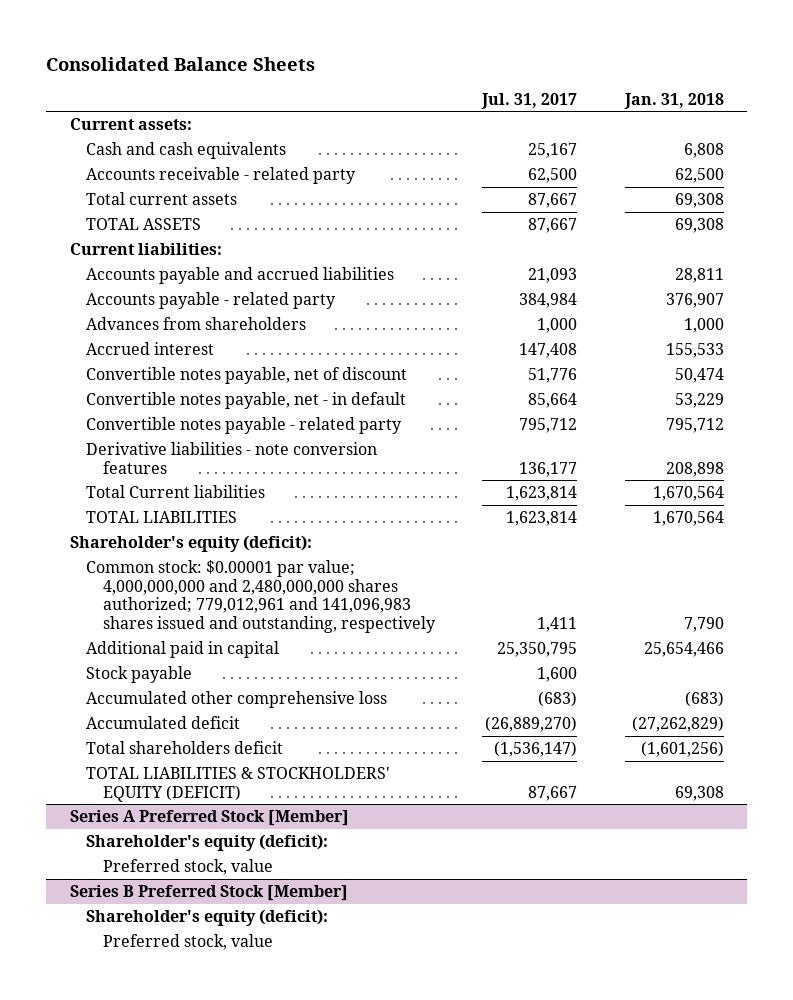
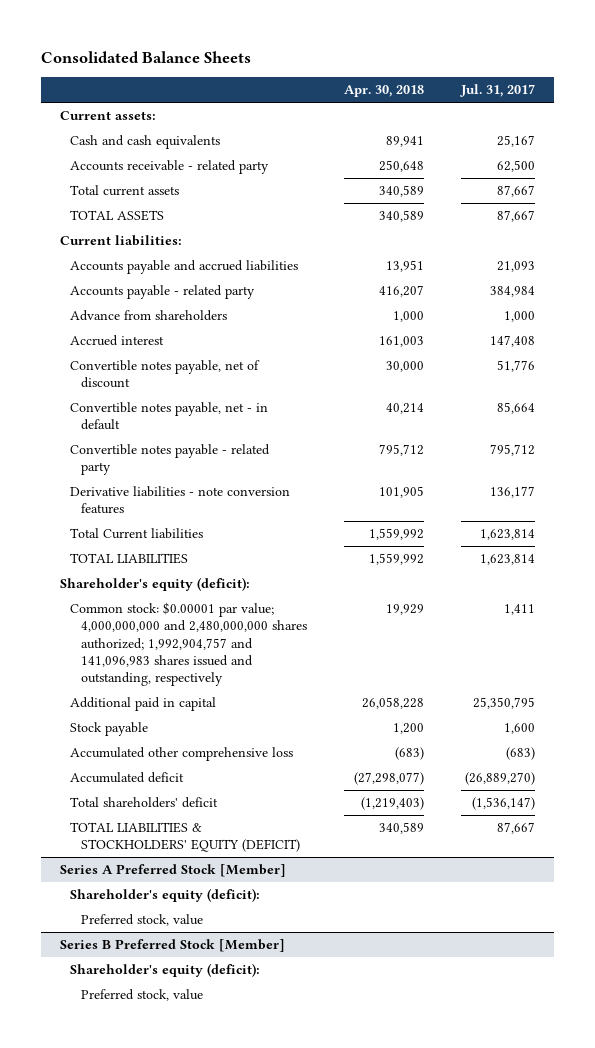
[623,92,724,109] Jan. 31, 2018 -> none
none -> [343,85,424,98] Apr. 30, 2018
[86,317,307,331] Advances from shareholders -> [70,310,228,322] Advance from shareholders
[86,560,436,634] Common stock: $0.00001 par value; 4,000,000,000 and 2,480,000,000 shares authorized; 779,012,961 and 141,096,983 shares issued and outstanding, respectively -> [70,602,307,687] Common stock: $0.00001 par value; 4,000,000,000 and 2,480,000,000 shares authorized; 1,992,904,757 and 141,096,983 shares issued and outstanding, respectively
[86,741,284,755] Total shareholders deficit -> [70,797,219,809] Total shareholders' deficit

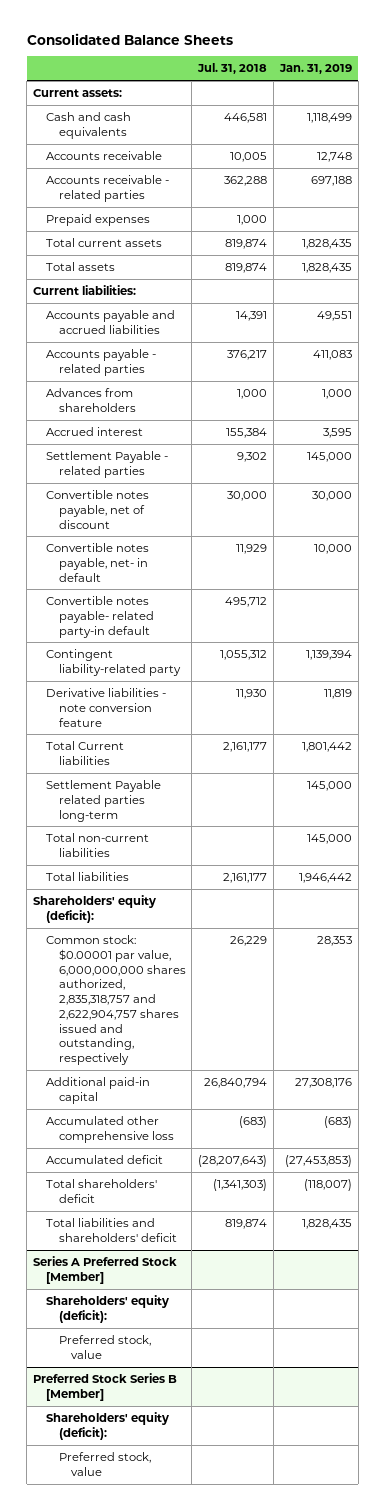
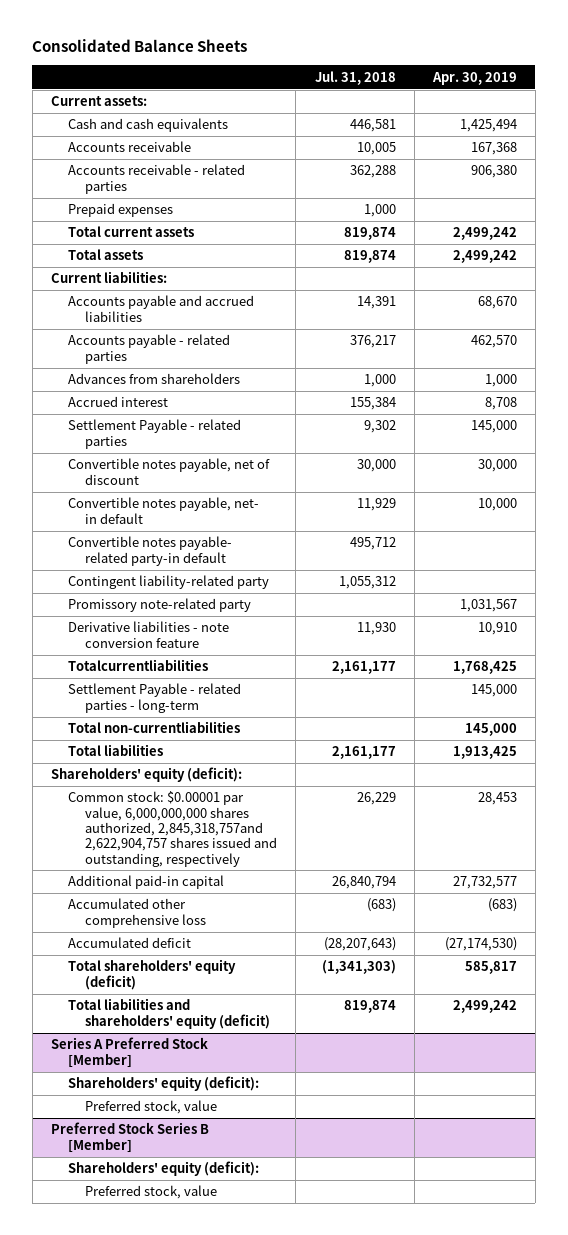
[279,64,353,75] Jan. 31, 2019 -> none
none -> [431,71,517,85] Apr. 30, 2019
none -> [68,598,252,613] Promissory note-related party
[45,741,124,765] Total Current liabilities -> [68,659,209,672] Totalcurrentliabilities
[45,780,161,822] Settlement Payable related parties long-term -> [68,683,242,713] Settlement Payable - related parties - long-term
[45,833,149,857] Total non-current liabilities -> [68,721,241,734] Total non-currentliabilities
[45,935,186,1066] Common stock: $0.00001 par value, 6,000,000,000 shares authorized, 2,835,318,757 and 2,622,904,757 shares issued and outstanding, respectively -> [68,791,278,867] Common stock: $0.00001 par value, 6,000,000,000 shares authorized, 2,845,318,757and 2,622,904,757 shares issued and outstanding, respectively
[45,1179,157,1203] Total shareholders' deficit -> [68,959,237,990] Total shareholders' equity (deficit)
[45,1218,177,1242] Total liabilities and shareholders' deficit -> [68,998,271,1029] Total liabilities and shareholders' equity (deficit)

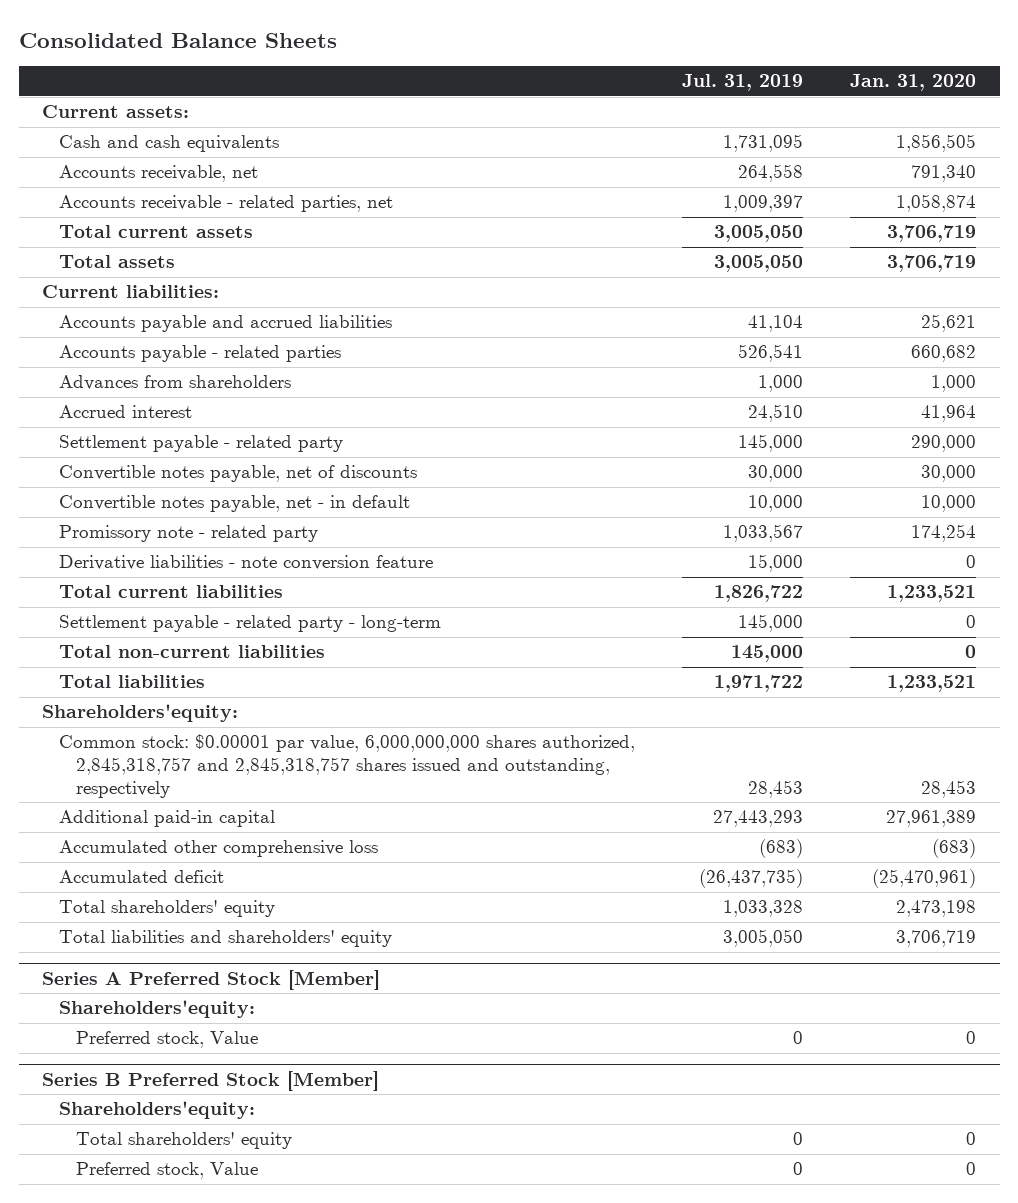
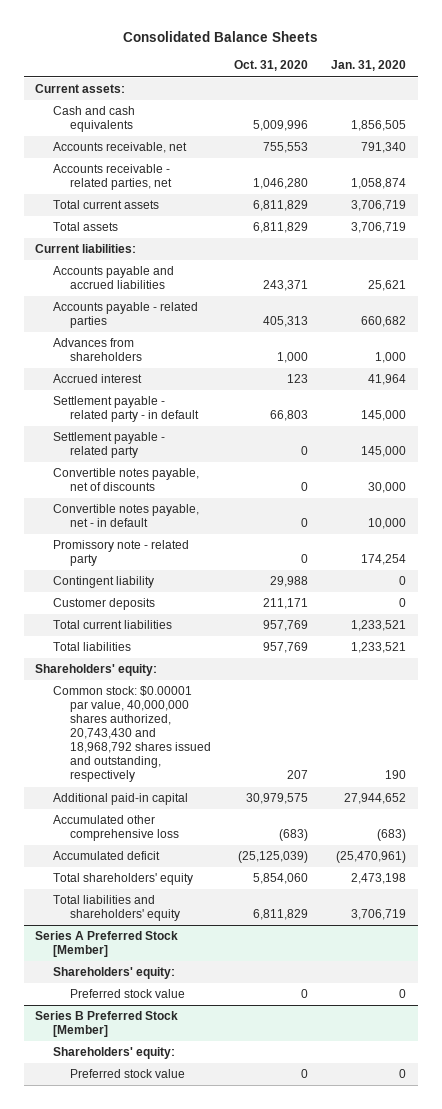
[682,74,804,92] Jul. 31, 2019 -> none
none -> [234,60,309,72] Oct. 31, 2020
none -> [52,396,199,423] Settlement payable - related party - in default
[911,435,977,453] 290,000 -> [361,446,407,458] 145,000
[59,555,434,571] Derivative liabilities - note conversion feature -> none
none -> [52,576,154,589] Contingent liability
none -> [52,598,155,611] Customer deposits
[59,615,442,633] Settlement payable - related party - long-term -> none
[59,645,326,659] Total non-current liabilities -> none
[42,704,239,723] Shareholders'equity: -> [35,664,158,677] Shareholders' equity:
[59,734,636,798] Common stock: $0.00001 par value, 6,000,000,000 shares authorized, 2,845,318,757 and 2,845,318,757 shares issued and outstanding, respectively -> [52,686,211,783] Common stock: $0.00001 par value, 40,000,000 shares authorized, 20,743,430 and 18,968,792 shares issued and outstanding, respectively
[921,779,977,798] 28,453 -> [385,770,407,780] 190
[886,810,977,828] 27,961,389 -> [344,793,407,805] 27,944,652
[59,1000,256,1019] Shareholders'equity: -> [52,967,175,980] Shareholders' equity:
[76,1031,259,1049] Preferred stock, Value -> [69,989,185,999] Preferred stock value
[76,1132,293,1150] Total shareholders' equity -> none
[59,1101,256,1120] Shareholders'equity: -> [52,1047,175,1060] Shareholders' equity:
[76,1162,259,1180] Preferred stock, Value -> [69,1069,185,1079] Preferred stock value

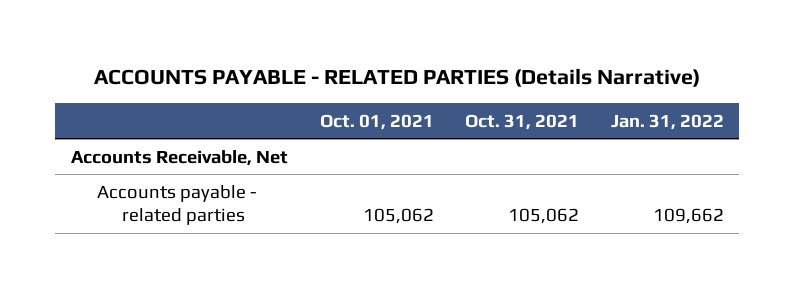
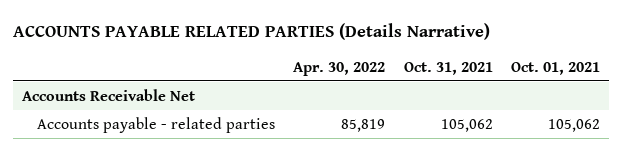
[94,68,701,88] ACCOUNTS PAYABLE - RELATED PARTIES (Details Narrative) -> [13,23,491,41] ACCOUNTS PAYABLE RELATED PARTIES (Details Narrative)
[610,113,724,130] Jan. 31, 2022 -> none
none -> [293,61,386,76] Apr. 30, 2022
[71,149,289,166] Accounts Receivable, Net -> [22,88,196,101] Accounts Receivable Net

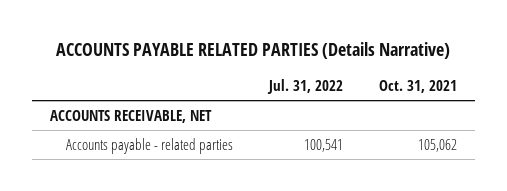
[293,61,386,76] Apr. 30, 2022 -> none
[510,61,600,75] Oct. 01, 2021 -> none
none -> [266,79,343,95] Jul. 31, 2022
[22,88,196,101] Accounts Receivable Net -> [50,110,213,124] ACCOUNTS RECEIVABLE, NET

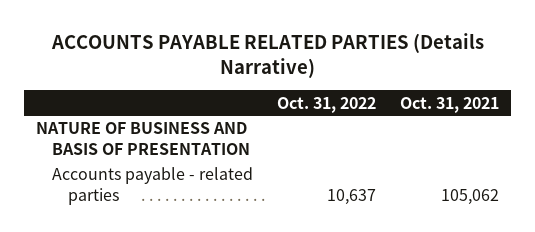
[266,79,343,95] Jul. 31, 2022 -> none
none -> [277,96,377,113] Oct. 31, 2022
[50,110,213,124] ACCOUNTS RECEIVABLE, NET -> [36,122,250,156] NATURE OF BUSINESS AND BASIS OF PRESENTATION

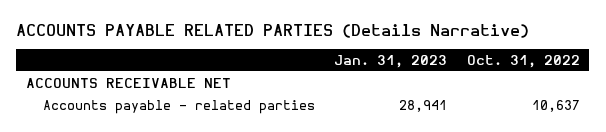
[400,96,500,113] Oct. 31, 2021 -> none
none -> [334,54,448,68] Jan. 31, 2023
[36,122,250,156] NATURE OF BUSINESS AND BASIS OF PRESENTATION -> [25,77,231,88] ACCOUNTS RECEIVABLE NET

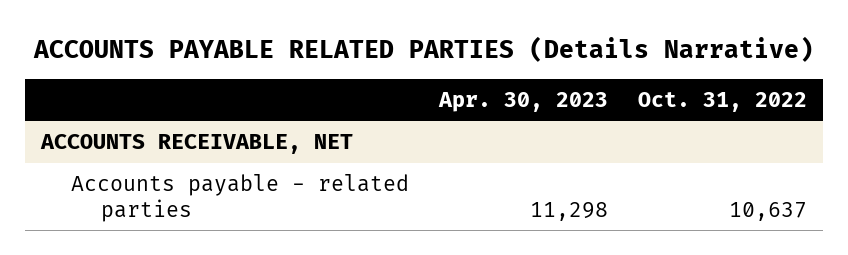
[334,54,448,68] Jan. 31, 2023 -> none
none -> [438,91,609,112] Apr. 30, 2023
[25,77,231,88] ACCOUNTS RECEIVABLE NET -> [39,134,353,155] ACCOUNTS RECEIVABLE, NET

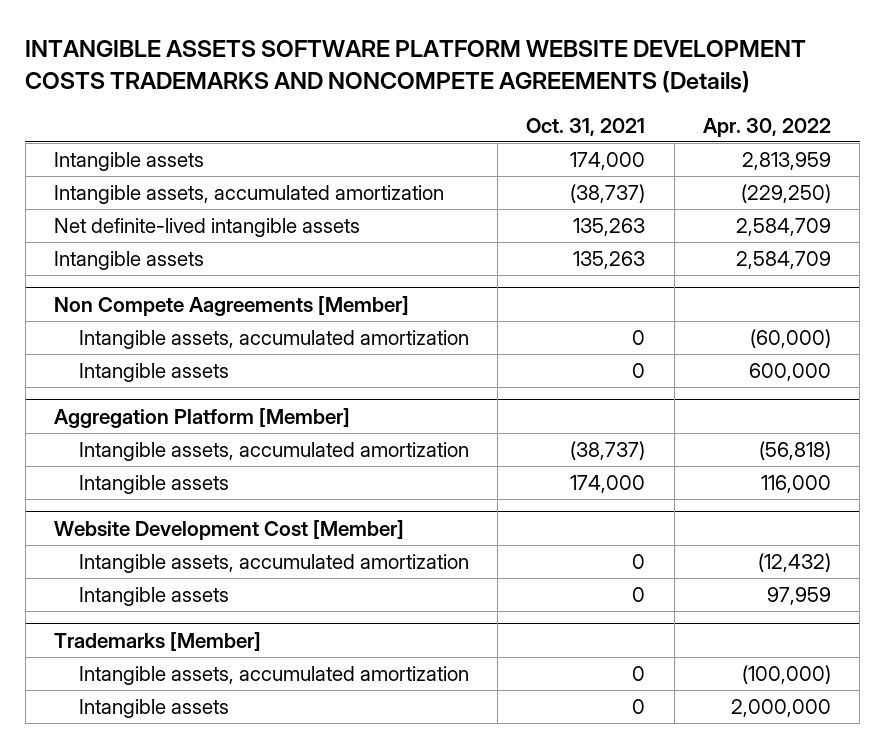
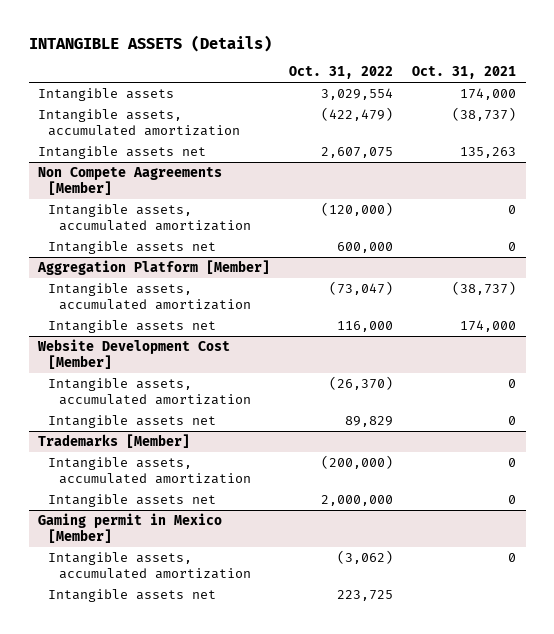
[25,39,807,93] INTANGIBLE ASSETS SOFTWARE PLATFORM WEBSITE DEVELOPMENT COSTS TRADEMARKS AND NONCOMPETE AGREEMENTS (Details) -> [28,34,272,52] INTANGIBLE ASSETS (Details)
[702,117,831,137] Apr. 30, 2022 -> none
none -> [289,66,394,80] Oct. 31, 2022
[53,217,360,237] Net definite-lived intangible assets -> none
[53,250,204,270] Intangible assets -> [38,145,207,159] Intangible assets net
[78,362,229,382] Intangible assets -> [48,240,217,254] Intangible assets net
[78,474,229,494] Intangible assets -> [48,319,217,333] Intangible assets net
[78,586,229,606] Intangible assets -> [48,414,217,428] Intangible assets net
[78,698,229,718] Intangible assets -> [48,493,217,507] Intangible assets net
none -> [38,512,223,544] Gaming permit in Mexico [Member]
none -> [48,551,251,580] Intangible assets, accumulated amortization
none -> [48,588,217,602] Intangible assets net

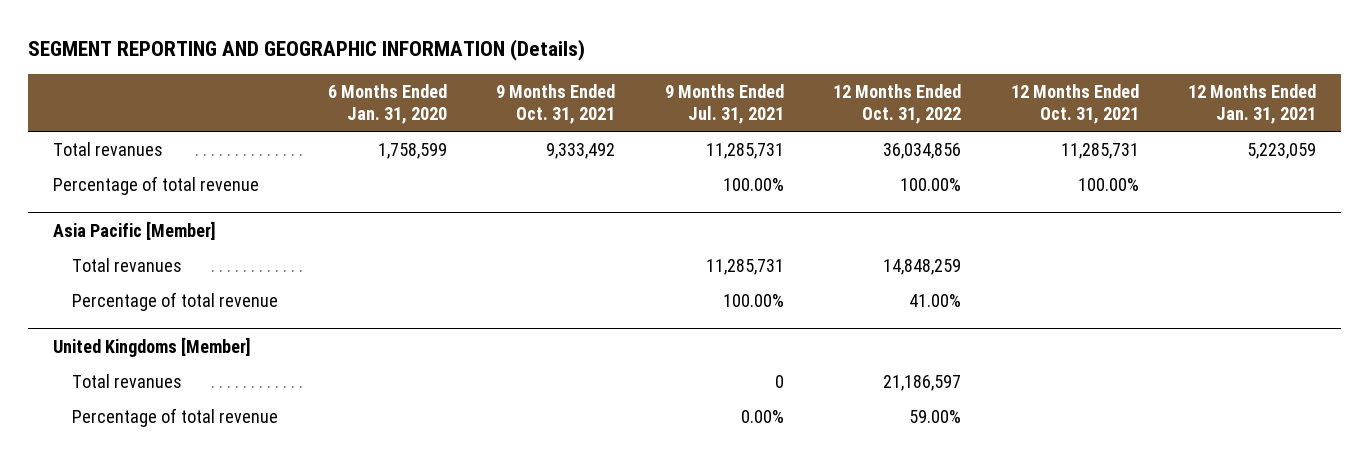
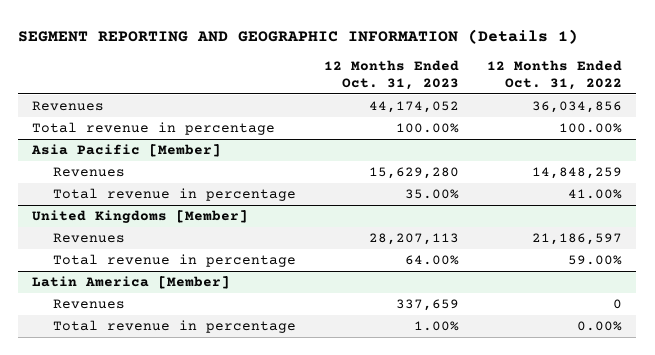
[28,39,586,62] SEGMENT REPORTING AND GEOGRAPHIC INFORMATION (Details) -> [18,28,579,44] SEGMENT REPORTING AND GEOGRAPHIC INFORMATION (Details 1)
[327,84,447,125] 6 Months Ended Jan. 31, 2020 -> none
[496,84,616,125] 9 Months Ended Oct. 31, 2021 -> none
[664,84,784,125] 9 Months Ended Jul. 31, 2021 -> none
[1010,84,1139,125] 12 Months Ended Oct. 31, 2021 -> none
[1188,84,1317,125] 12 Months Ended Jan. 31, 2021 -> none
none -> [324,59,460,91] 12 Months Ended Oct. 31, 2023
[52,141,163,156] Total revanues -> [32,100,105,111] Revenues
[52,175,259,195] Percentage of total revenue -> [32,121,276,135] Total revenue in percentage
[72,257,183,272] Total revanues -> [53,166,126,177] Revenues
[72,291,279,311] Percentage of total revenue -> [53,187,297,201] Total revenue in percentage
[72,373,183,388] Total revanues -> [53,232,126,243] Revenues
[72,407,279,427] Percentage of total revenue -> [53,253,297,267] Total revenue in percentage
none -> [32,275,231,289] Latin America [Member]
none -> [53,298,126,309] Revenues
none -> [53,319,297,333] Total revenue in percentage

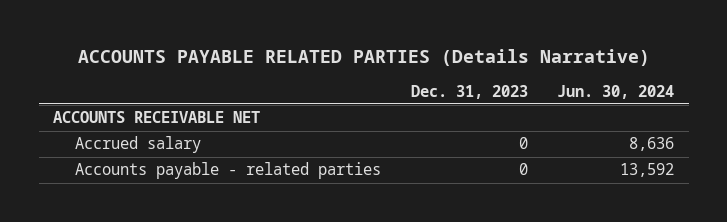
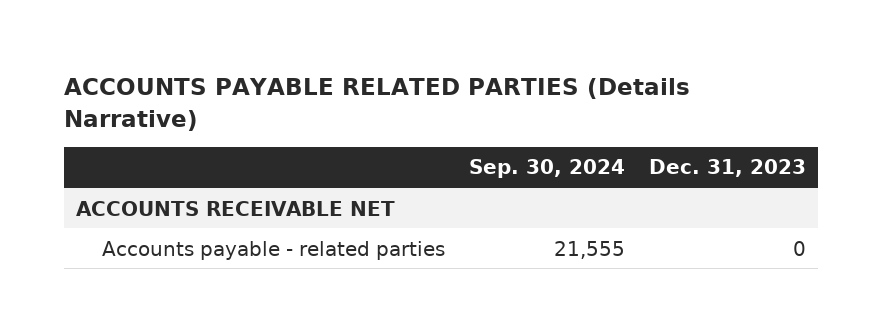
[556,84,674,99] Jun. 30, 2024 -> none
none -> [469,159,626,179] Sep. 30, 2024
[75,136,202,154] Accrued salary -> none

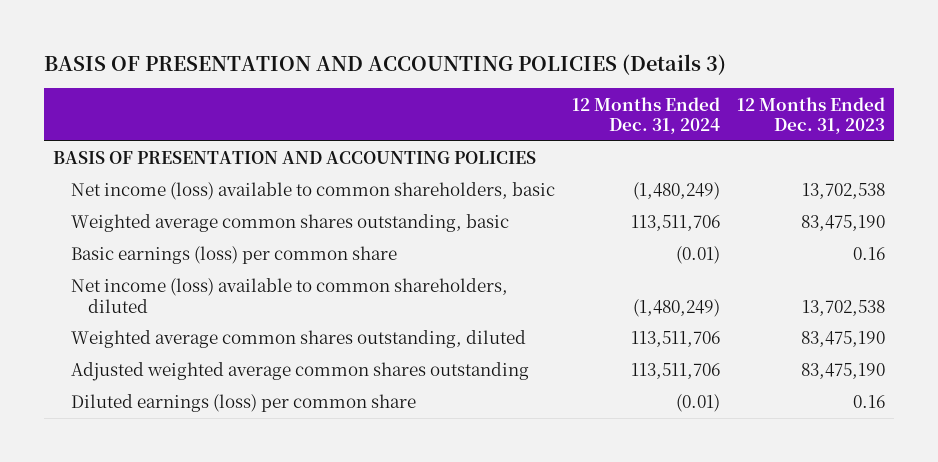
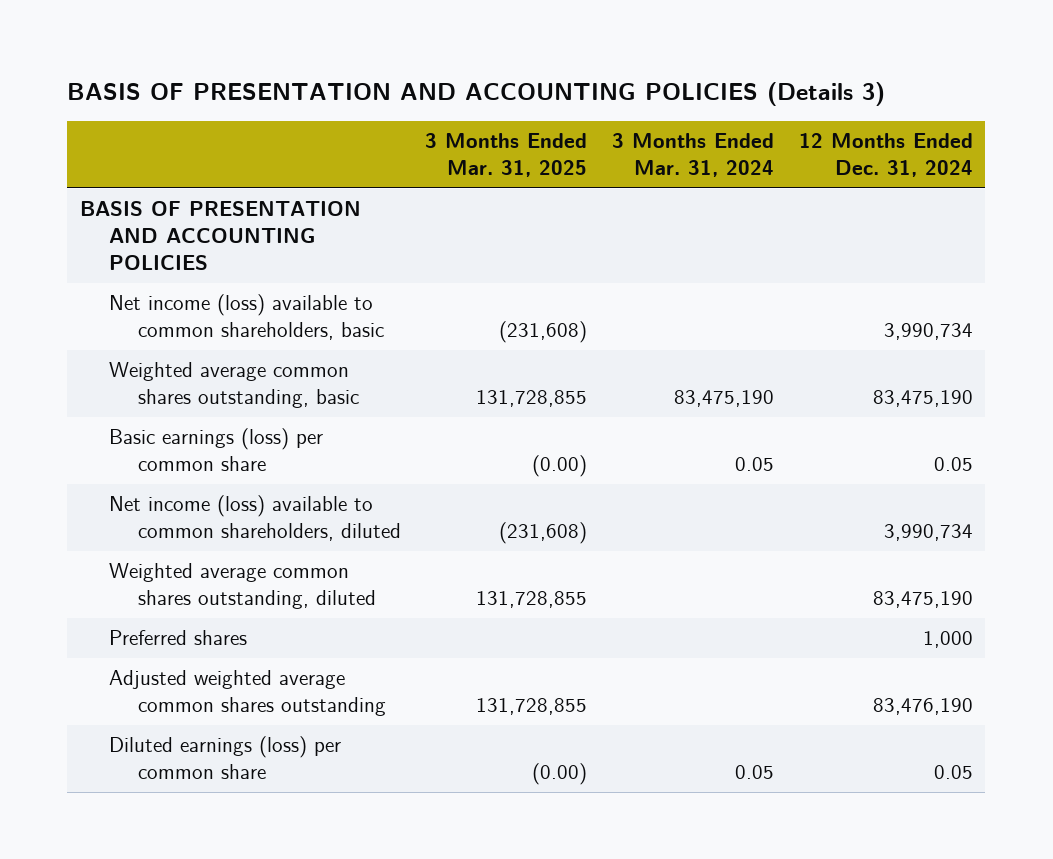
[737,96,886,134] 12 Months Ended Dec. 31, 2023 -> none
none -> [425,133,588,178] 3 Months Ended Mar. 31, 2025
none -> [612,133,775,178] 3 Months Ended Mar. 31, 2024
[633,182,721,201] (1,480,249) -> [884,323,974,341] 3,990,734
[631,215,721,232] 113,511,706 -> [873,390,974,408] 83,475,190
[676,246,721,265] (0.01) -> [934,457,974,472] 0.05
[633,298,721,317] (1,480,249) -> [884,524,974,542] 3,990,734
[631,331,721,348] 113,511,706 -> [873,591,974,609] 83,475,190
none -> [108,630,247,646] Preferred shares
[631,363,721,380] 113,511,706 -> [873,698,974,716] 83,476,190
[676,394,721,413] (0.01) -> [934,765,974,780] 0.05

